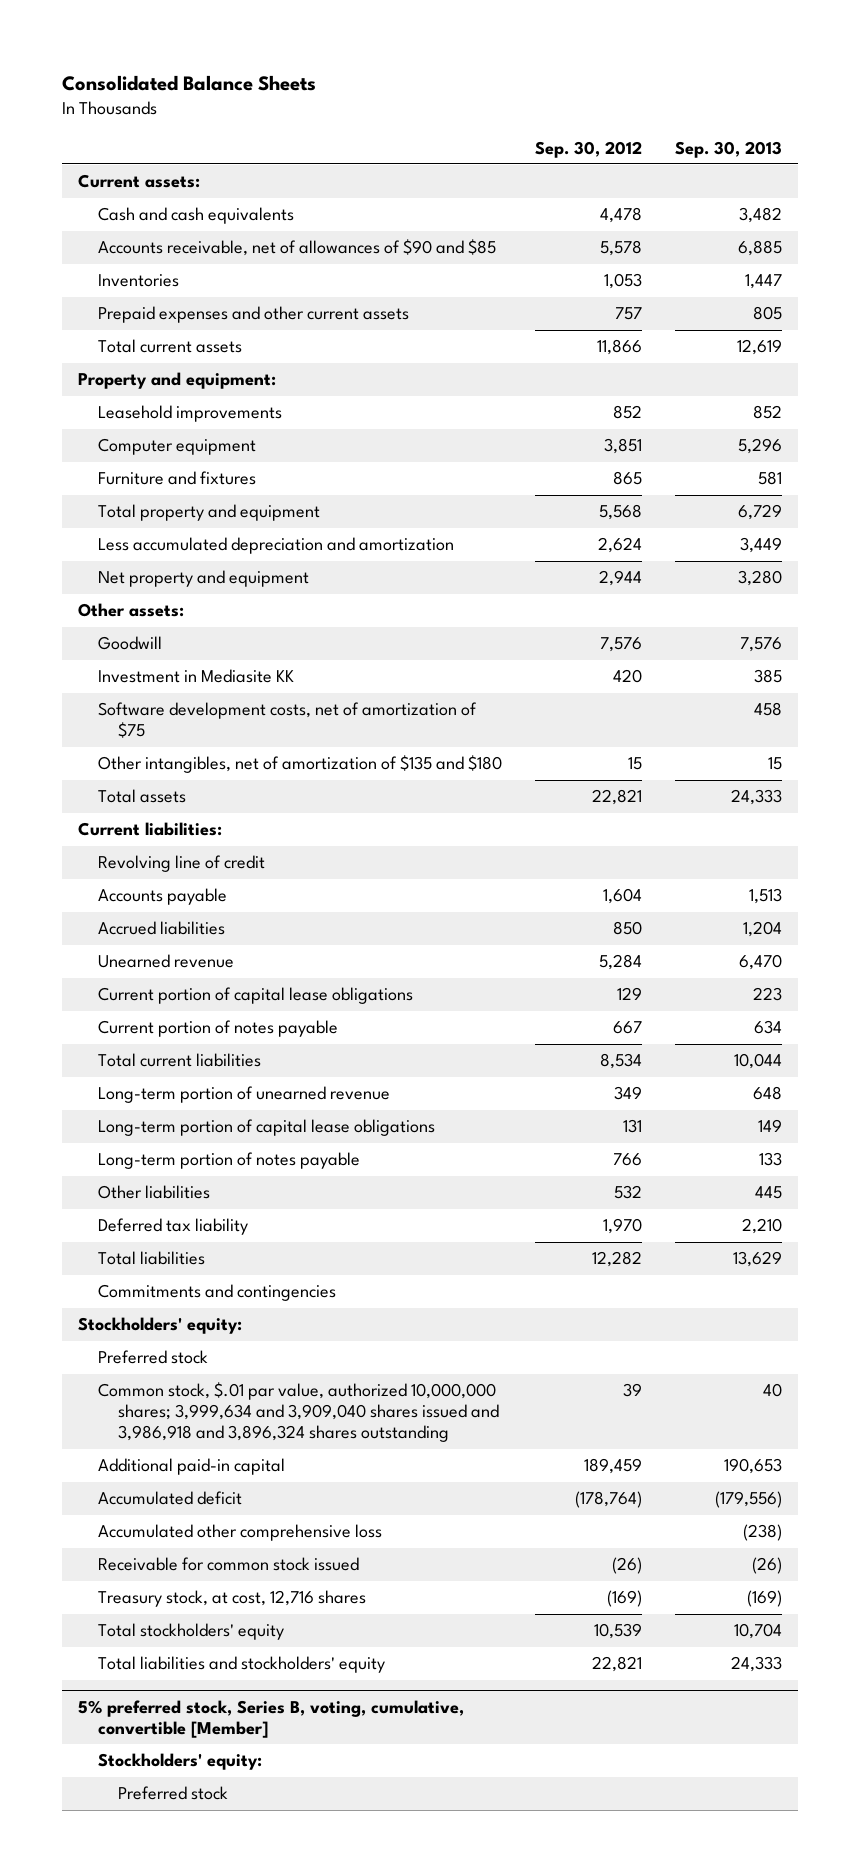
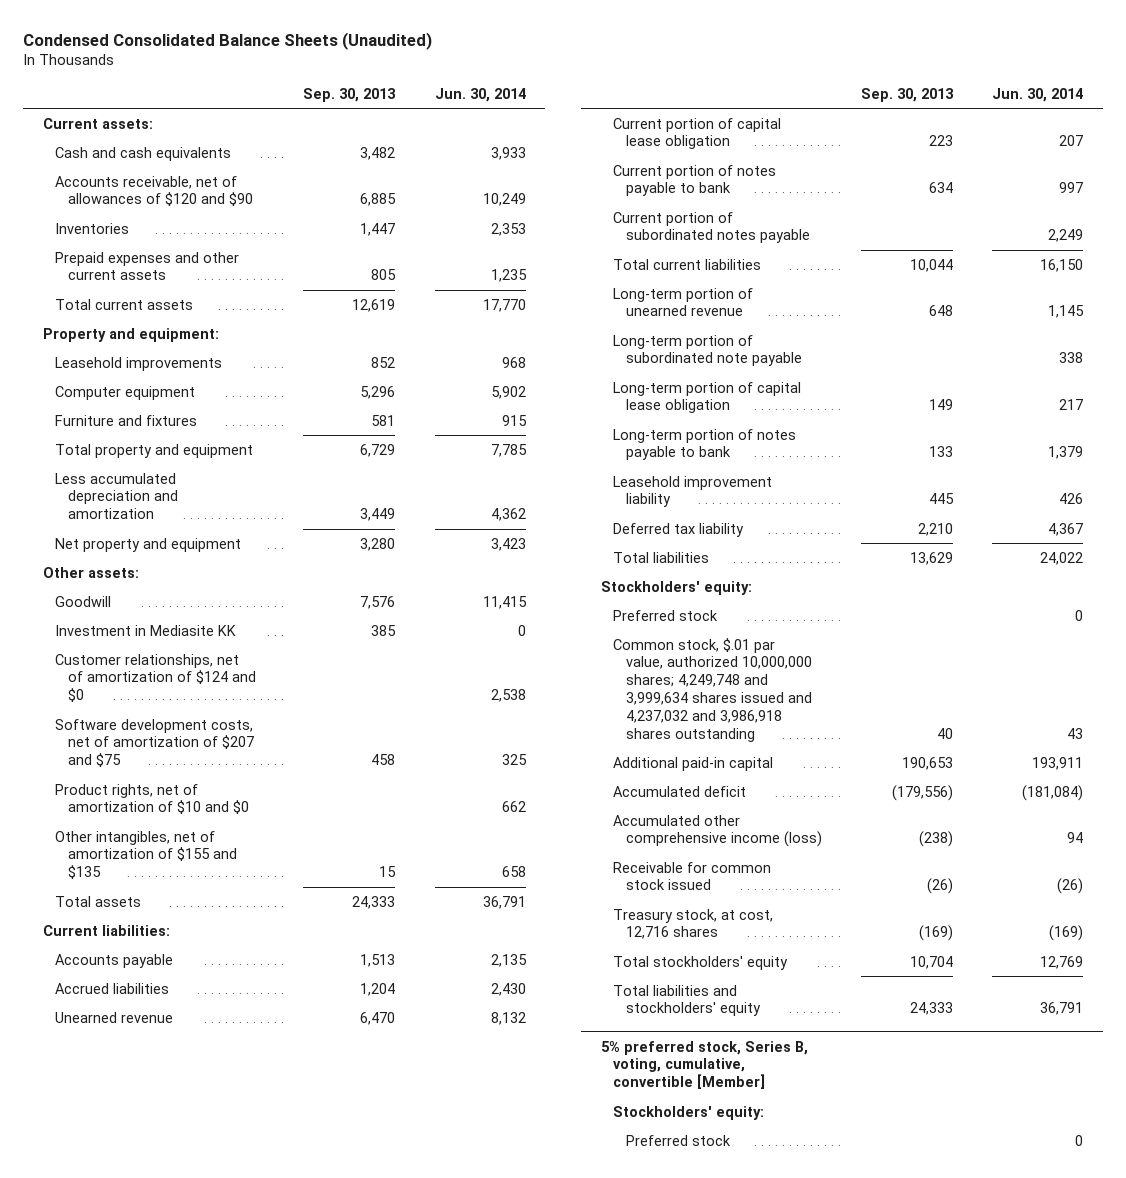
[61,74,316,91] Consolidated Balance Sheets -> [23,31,433,50] Condensed Consolidated Balance Sheets (Unaudited)
[535,140,643,158] Sep. 30, 2012 -> none
none -> [434,87,526,102] Jun. 30, 2014
[98,239,497,257] Accounts receivable, net of allowances of $90 and $85 -> [55,175,253,207] Accounts receivable, net of allowances of $120 and $90
none -> [55,653,256,703] Customer relationships, net of amortization of $124 and $0
[98,702,478,739] Software development costs, net of amortization of $75 -> [55,718,254,768] Software development costs, net of amortization of $207 and $75
none -> [55,783,249,815] Product rights, net of amortization of $10 and $0
[98,755,503,774] Other intangibles, net of amortization of $135 and $180 -> [55,830,237,880] Other intangibles, net of amortization of $155 and $135
[98,855,266,873] Revolving line of credit -> none
[98,987,414,1005] Current portion of capital lease obligations -> [613,117,782,150] Current portion of capital lease obligation
[98,1020,339,1038] Current portion of notes payable -> [613,164,777,197] Current portion of notes payable to bank
none -> [613,211,810,244] Current portion of subordinated notes payable
none -> [613,334,802,367] Long-term portion of subordinated note payable
[98,1119,436,1137] Long-term portion of capital lease obligations -> [613,381,802,414] Long-term portion of capital lease obligation
[98,1152,361,1170] Long-term portion of notes payable -> [613,428,797,461] Long-term portion of notes payable to bank
[98,1185,211,1200] Other liabilities -> [613,475,773,508] Leasehold improvement liability
[98,1284,337,1302] Commitments and contingencies -> none
[98,1382,500,1443] Common stock, $.01 par value, authorized 10,000,000 shares; 3,999,634 and 3,909,040 shares issued and 3,986,918 and 3,896,324 shares outstanding -> [613,637,812,742] Common stock, $.01 par value, authorized 10,000,000 shares; 4,249,748 and 3,999,634 shares issued and 4,237,032 and 3,986,918 shares outstanding
[98,1524,383,1542] Accumulated other comprehensive loss -> [613,814,822,848] Accumulated other comprehensive income (loss)

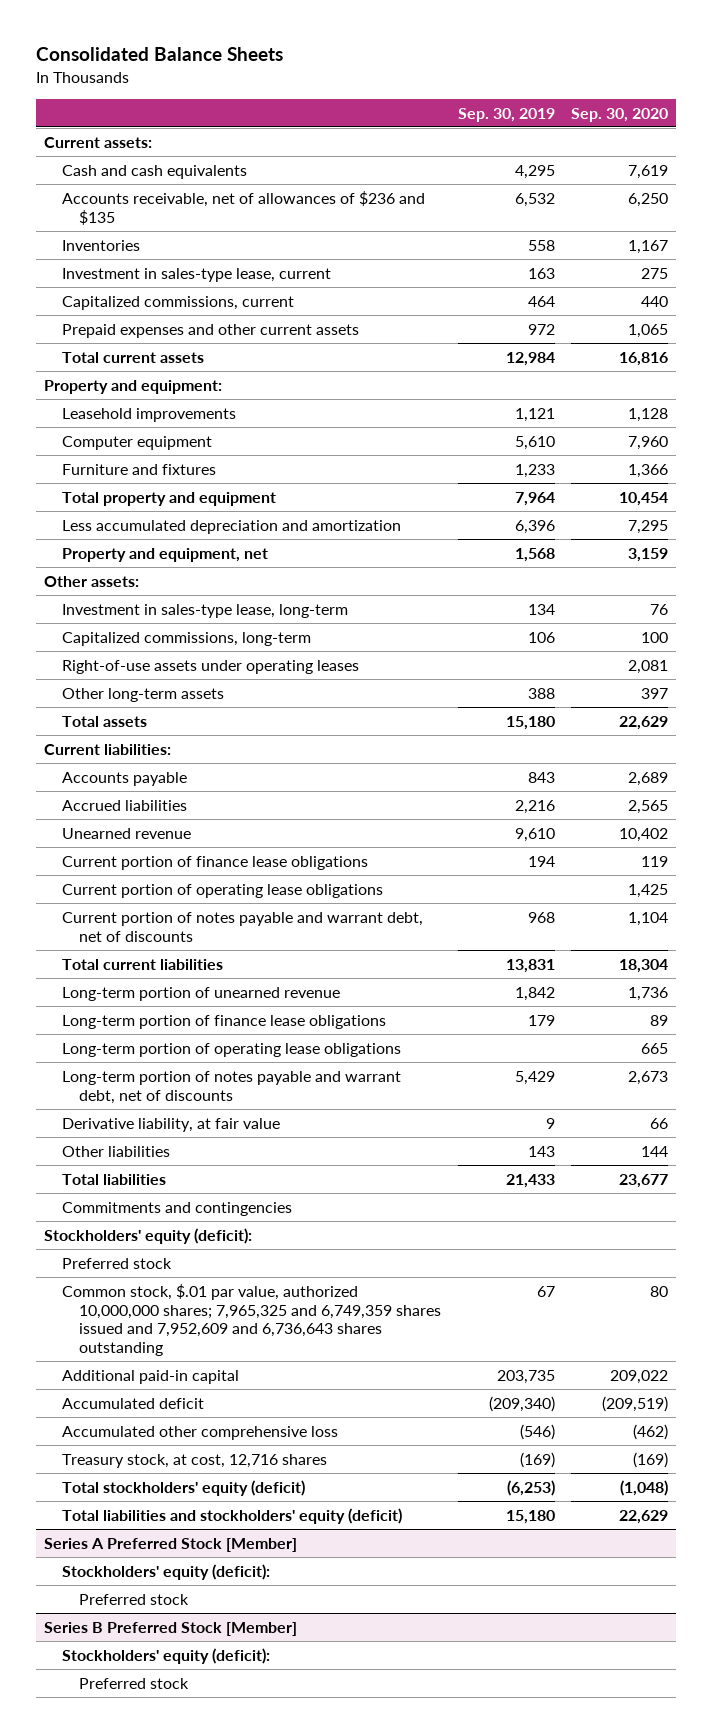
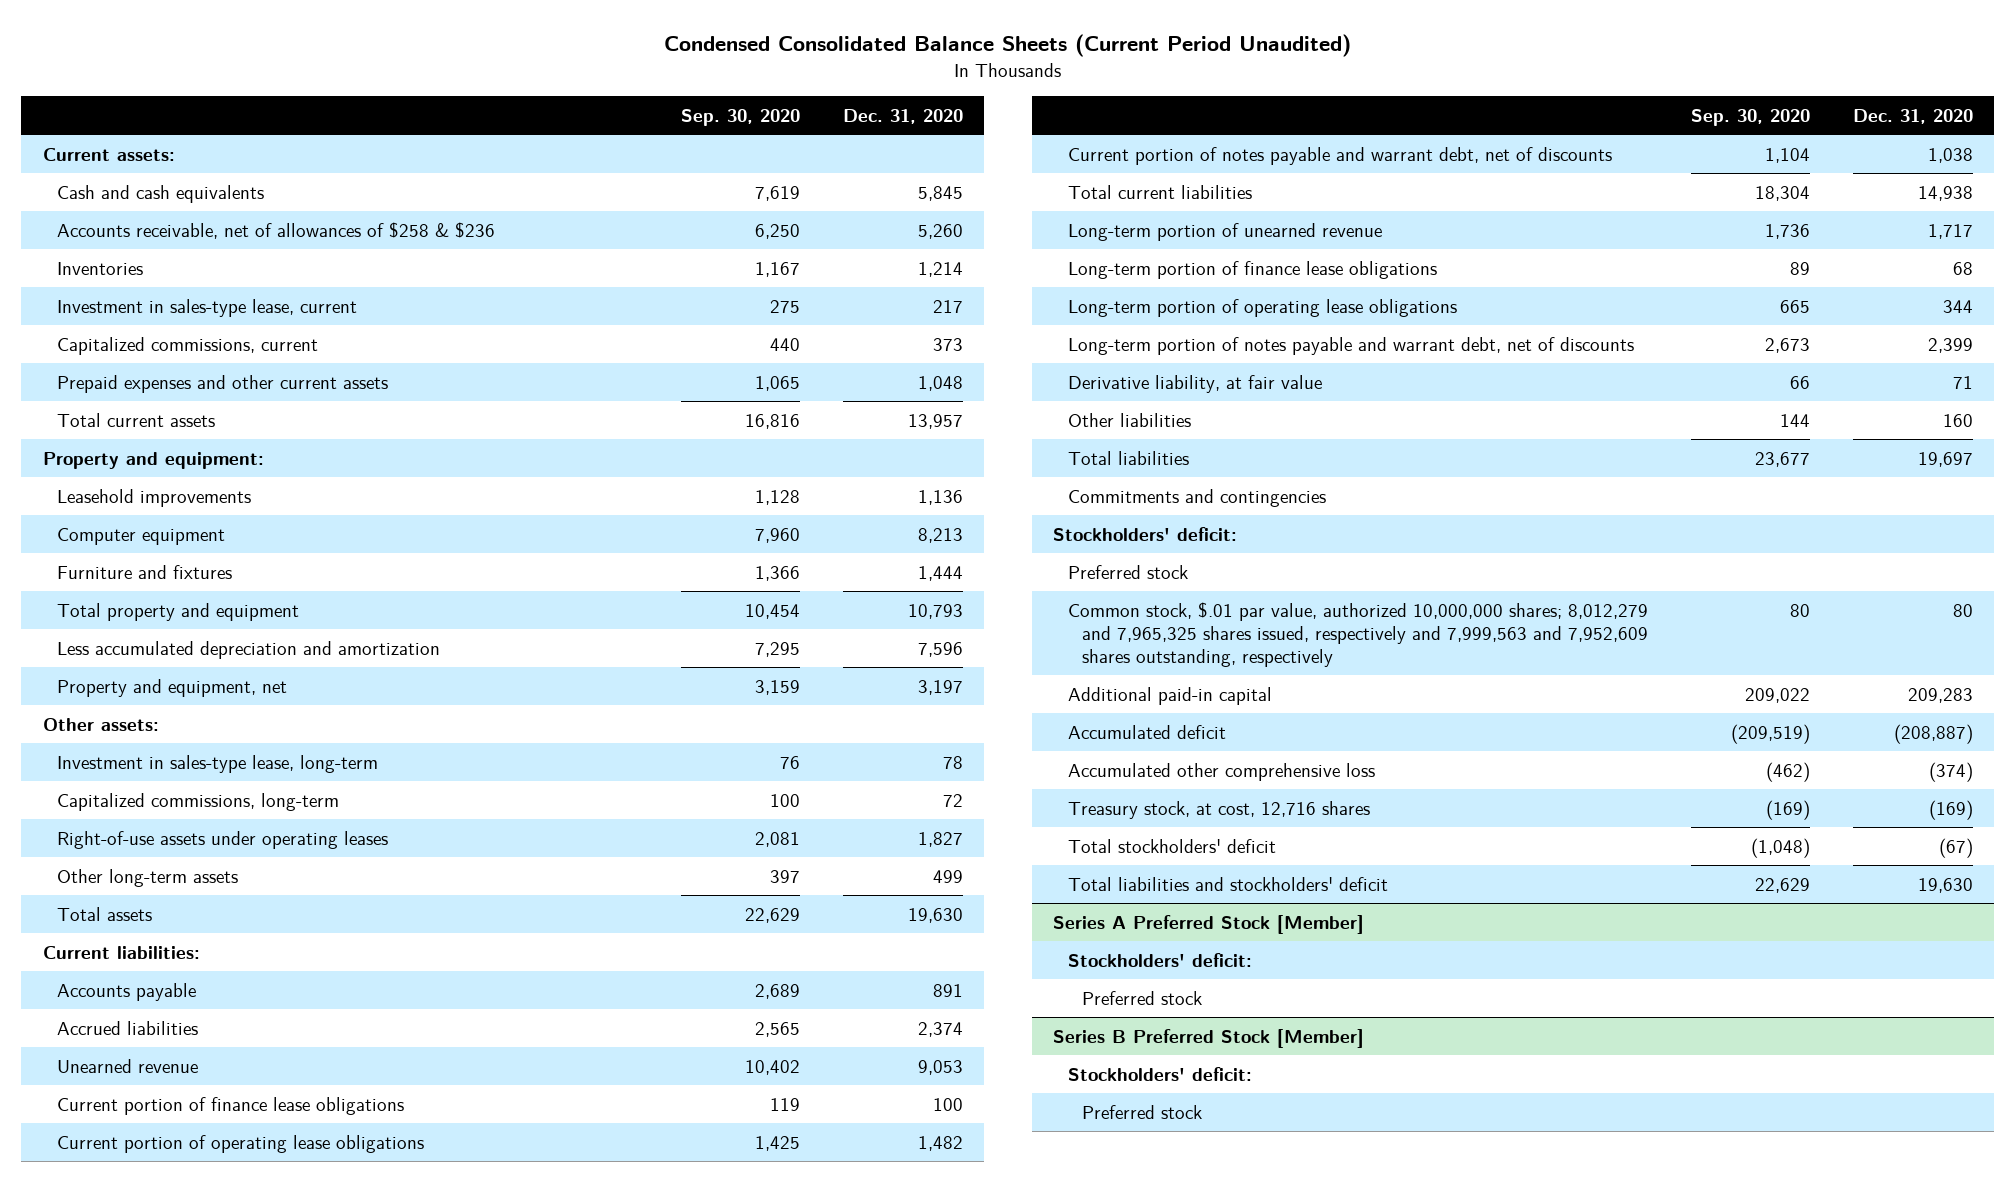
[35,47,283,62] Consolidated Balance Sheets -> [663,34,1351,58] Condensed Consolidated Balance Sheets (Current Period Unaudited)
[457,107,555,122] Sep. 30, 2019 -> none
none -> [842,108,963,124] Dec. 31, 2020
[61,190,425,225] Accounts receivable, net of allowances of $236 and $135 -> [57,221,496,239] Accounts receivable, net of allowances of $258 & $236
[44,1227,253,1244] Stockholders' equity (deficit): -> [1053,526,1238,541] Stockholders' deficit:
[61,1283,442,1357] Common stock, $.01 par value, authorized 10,000,000 shares; 7,965,325 and 6,749,359 shares issued and 7,952,609 and 6,736,643 shares outstanding -> [1067,601,1649,667] Common stock, $.01 par value, authorized 10,000,000 shares; 8,012,279 and 7,965,325 shares issued, respectively and 7,999,563 and 7,952,609 shares outstanding, respectively
[61,1479,305,1496] Total stockholders' equity (deficit) -> [1067,838,1276,853] Total stockholders' deficit
[61,1507,402,1524] Total liabilities and stockholders' equity (deficit) -> [1067,876,1388,891] Total liabilities and stockholders' deficit
[61,1563,270,1580] Stockholders' equity (deficit): -> [1067,952,1252,967] Stockholders' deficit:
[61,1647,270,1664] Stockholders' equity (deficit): -> [1067,1066,1252,1081] Stockholders' deficit:

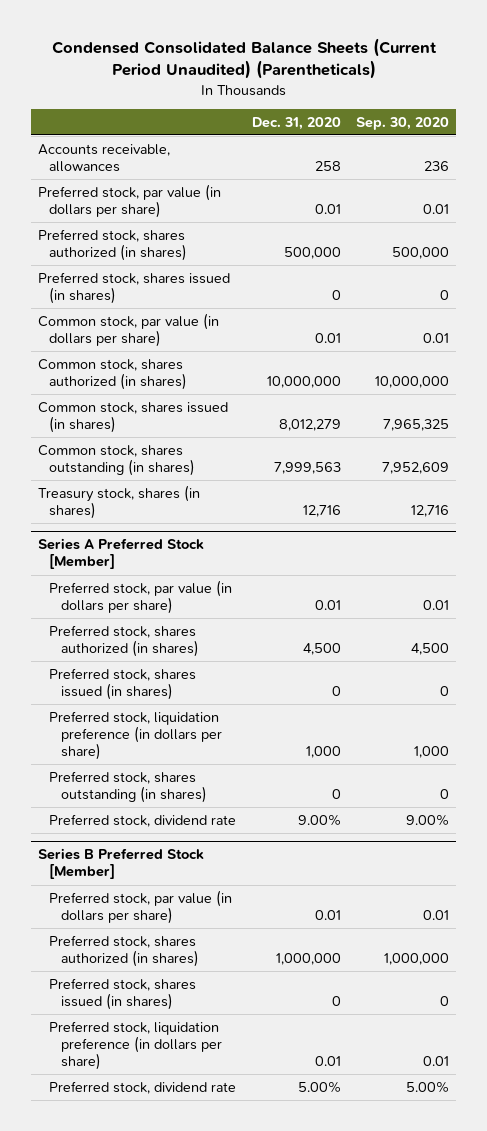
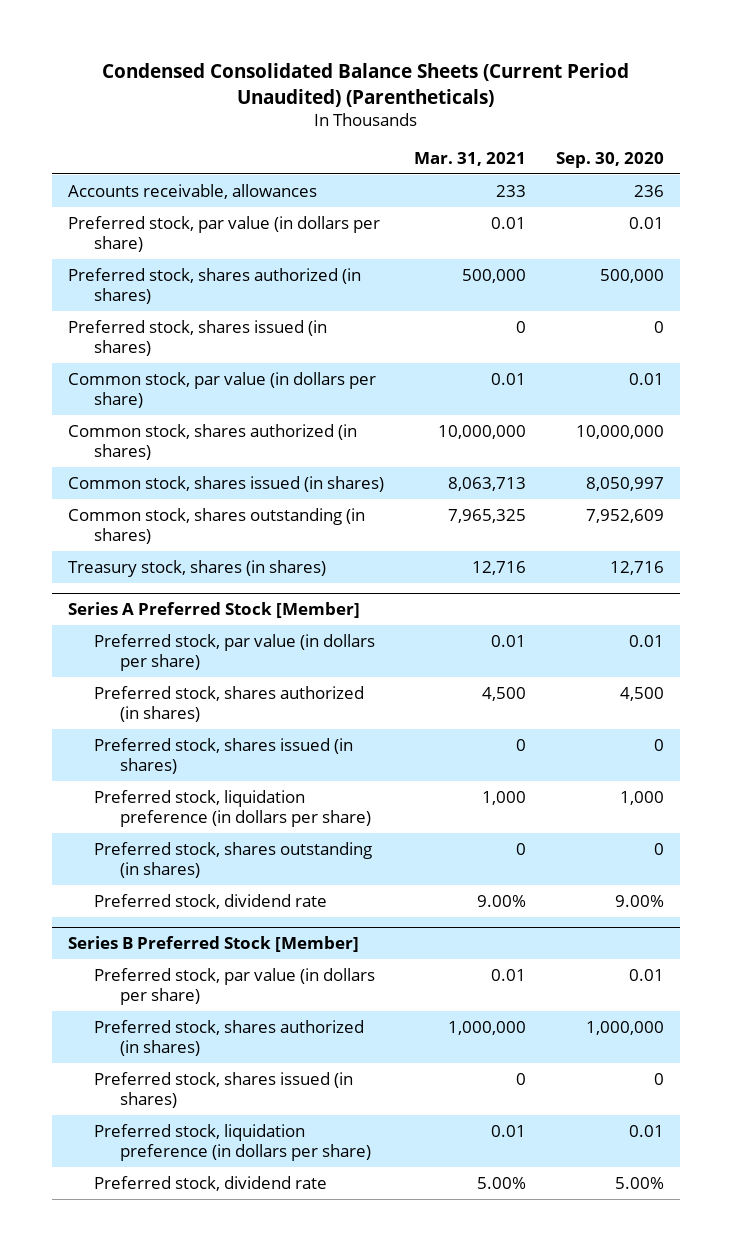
[251,116,341,130] Dec. 31, 2020 -> none
none -> [414,151,527,166] Mar. 31, 2021
[382,418,449,431] 7,965,325 -> [586,476,665,491] 8,050,997

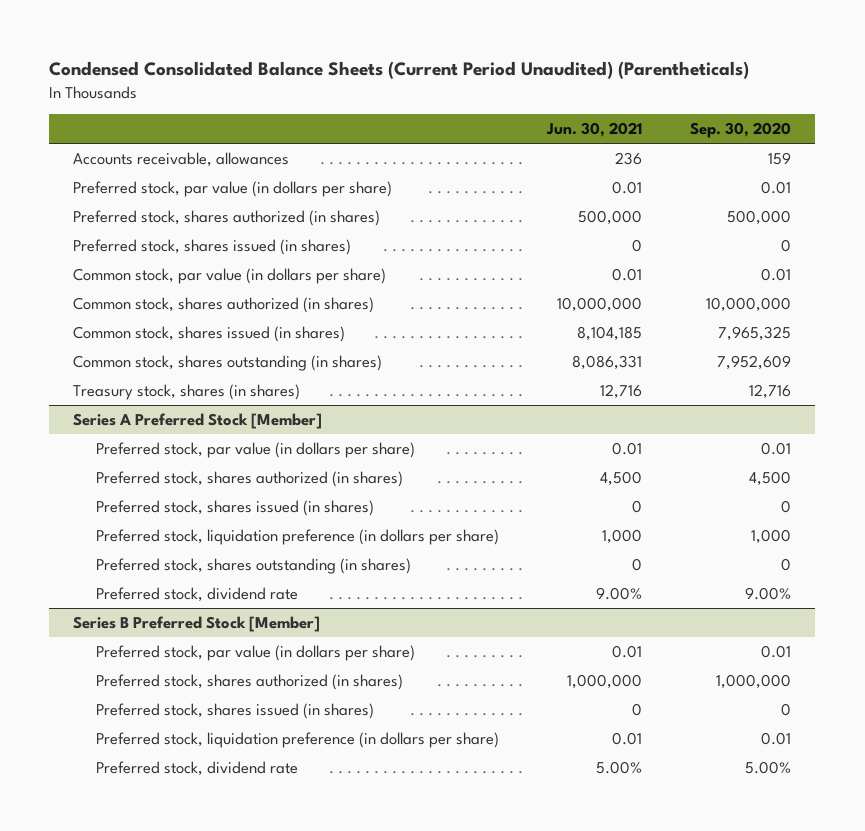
[414,151,527,166] Mar. 31, 2021 -> none
none -> [546,122,643,138] Jun. 30, 2021
[634,184,665,197] 236 -> [768,152,792,166] 159
[586,476,665,491] 8,050,997 -> [718,326,792,342] 7,965,325

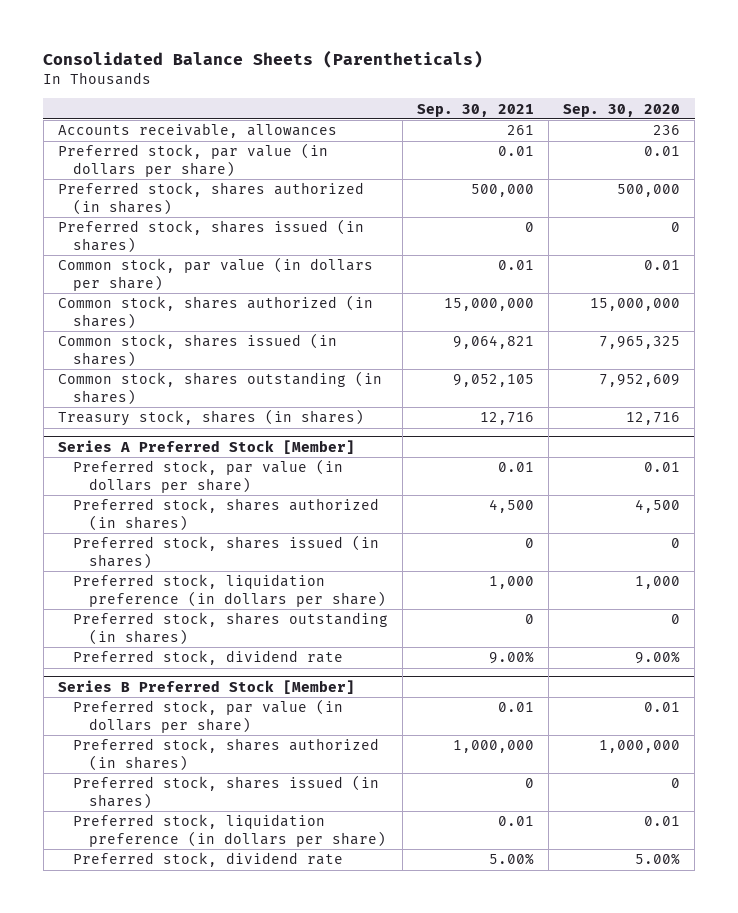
[49,61,750,80] Condensed Consolidated Balance Sheets (Current Period Unaudited) (Parentheticals) -> [43,50,484,69] Consolidated Balance Sheets (Parentheticals)
[546,122,643,138] Jun. 30, 2021 -> none
none -> [417,103,535,117] Sep. 30, 2021
[768,152,792,166] 159 -> [653,125,681,136] 236
[706,297,792,313] 10,000,000 -> [590,298,681,312] 15,000,000

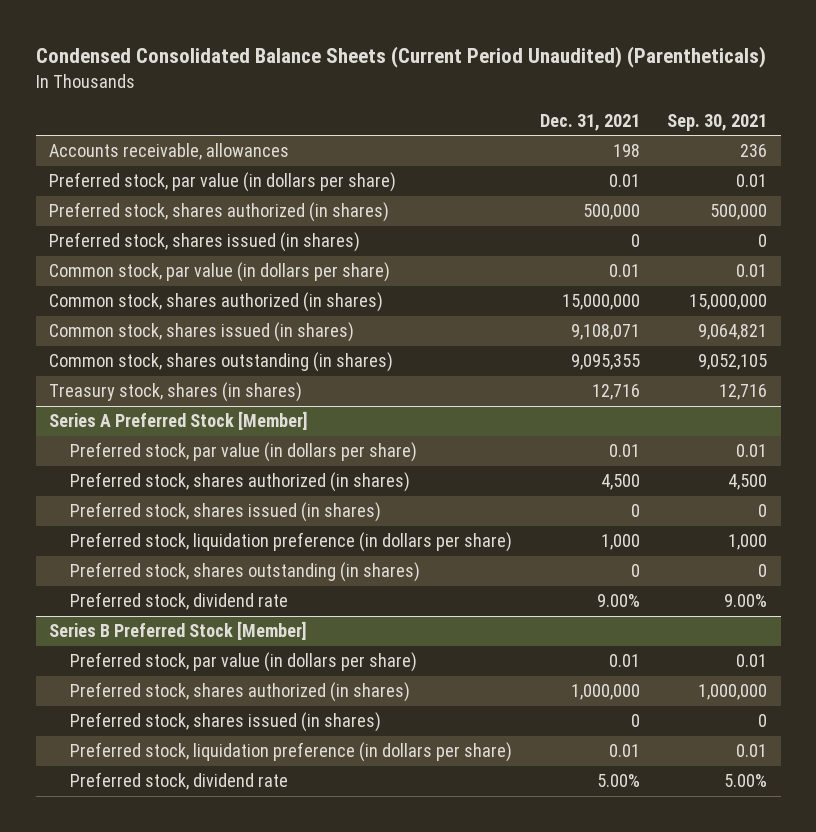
[43,50,484,69] Consolidated Balance Sheets (Parentheticals) -> [35,46,766,69] Condensed Consolidated Balance Sheets (Current Period Unaudited) (Parentheticals)
[563,103,681,117] Sep. 30, 2020 -> none
none -> [539,113,640,131] Dec. 31, 2021
[507,125,535,136] 261 -> [739,144,767,158] 236

